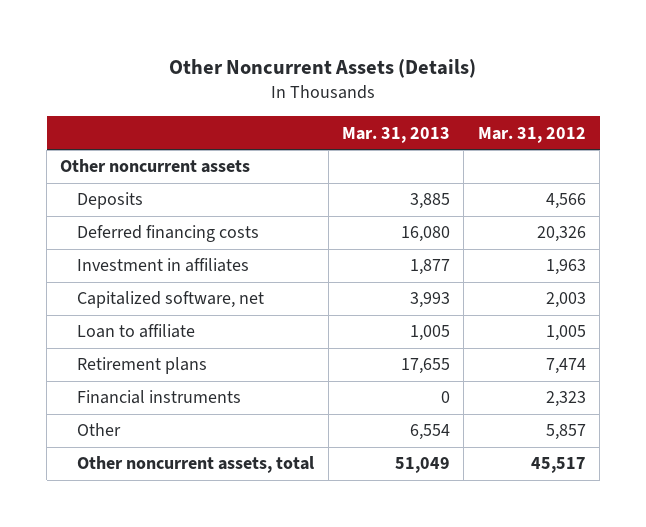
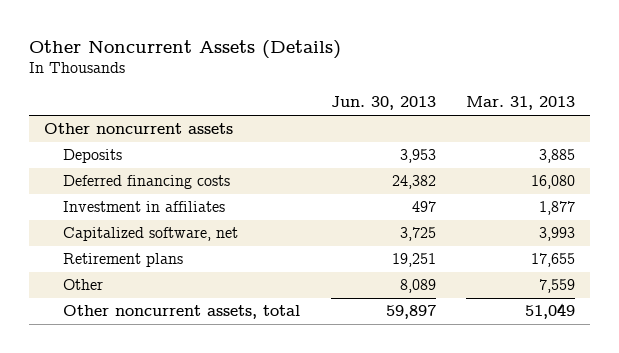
[477,126,586,143] Mar. 31, 2012 -> none
none -> [330,96,436,111] Jun. 30, 2013
[77,324,196,339] Loan to affiliate -> none
[77,390,242,405] Financial instruments -> none
[409,424,450,441] 6,554 -> [539,279,576,294] 7,559

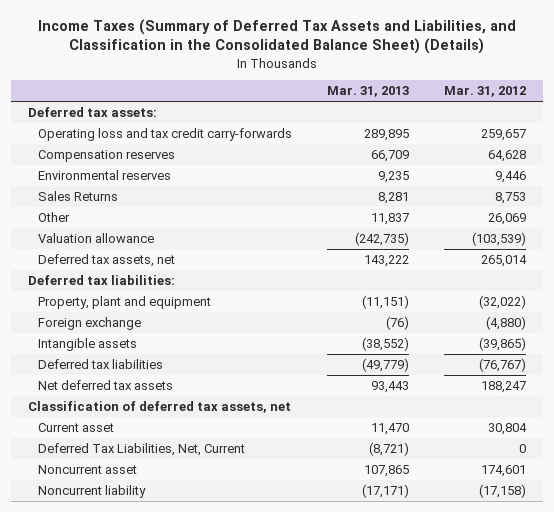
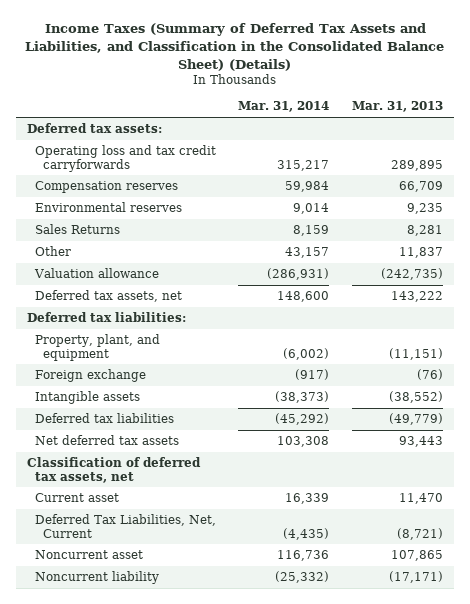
[443,86,526,98] Mar. 31, 2012 -> none
none -> [238,101,330,113] Mar. 31, 2014
[38,128,293,142] Operating loss and tax credit carry-forwards -> [35,144,217,172] Operating loss and tax credit carryforwards
[38,296,212,310] Property, plant and equipment -> [35,333,161,361] Property, plant, and equipment

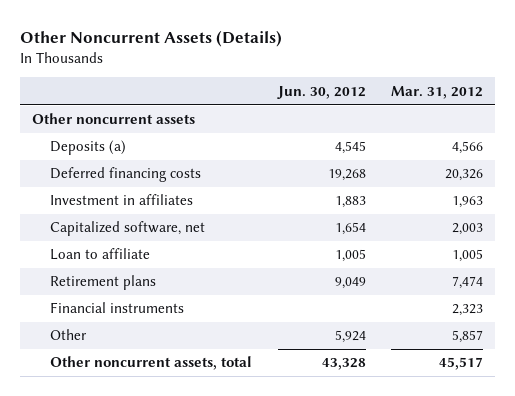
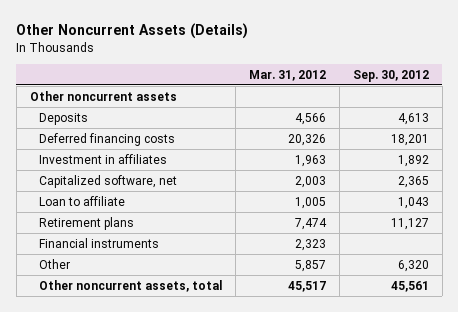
[276,85,366,99] Jun. 30, 2012 -> none
none -> [352,69,429,82] Sep. 30, 2012
[50,140,127,156] Deposits (a) -> [38,112,88,125] Deposits

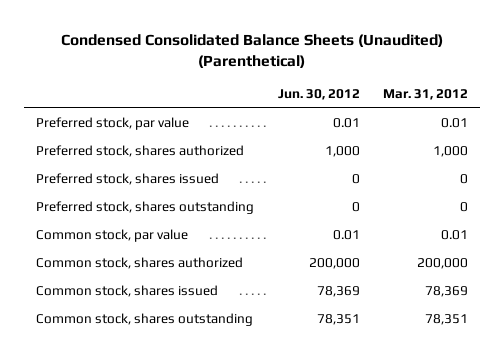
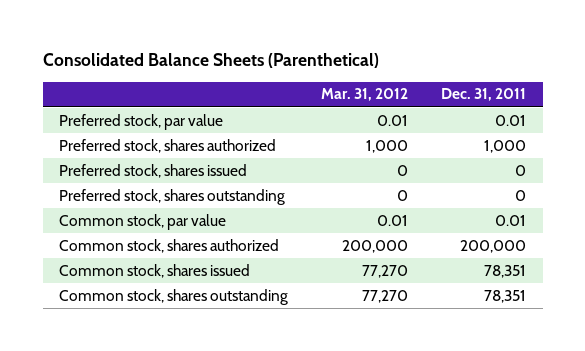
[61,34,444,69] Condensed Consolidated Balance Sheets (Unaudited) (Parenthetical) -> [42,53,379,69] Consolidated Balance Sheets (Parenthetical)
[277,89,360,101] Jun. 30, 2012 -> none
none -> [441,88,527,102] Dec. 31, 2011
[425,286,469,298] 78,369 -> [362,264,409,278] 77,270
[425,314,469,326] 78,351 -> [362,289,409,303] 77,270

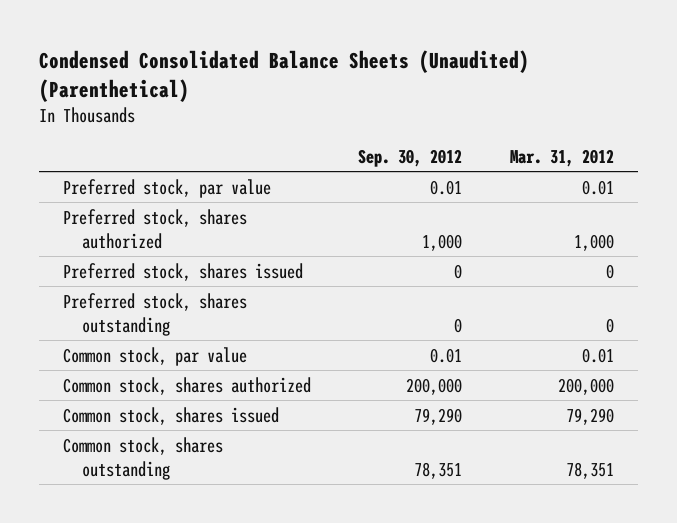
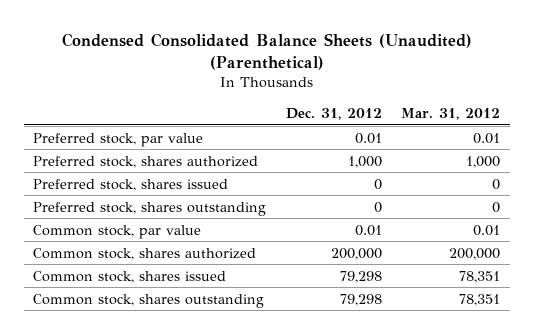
[358,148,463,167] Sep. 30, 2012 -> none
none -> [285,108,382,121] Dec. 31, 2012
[565,407,614,425] 79,290 -> [458,270,500,283] 78,351

